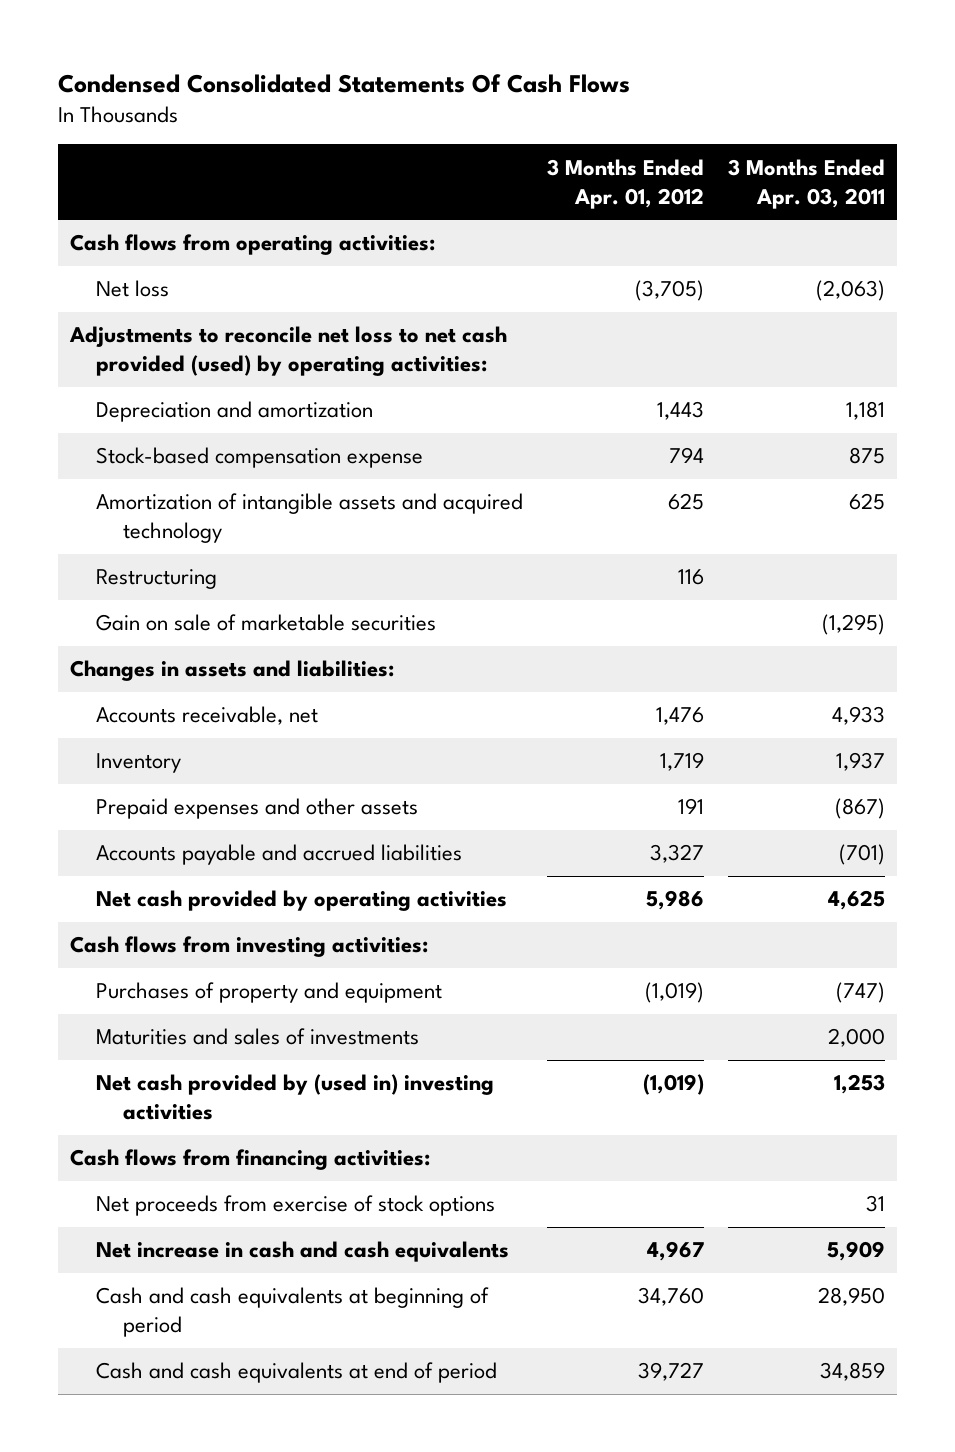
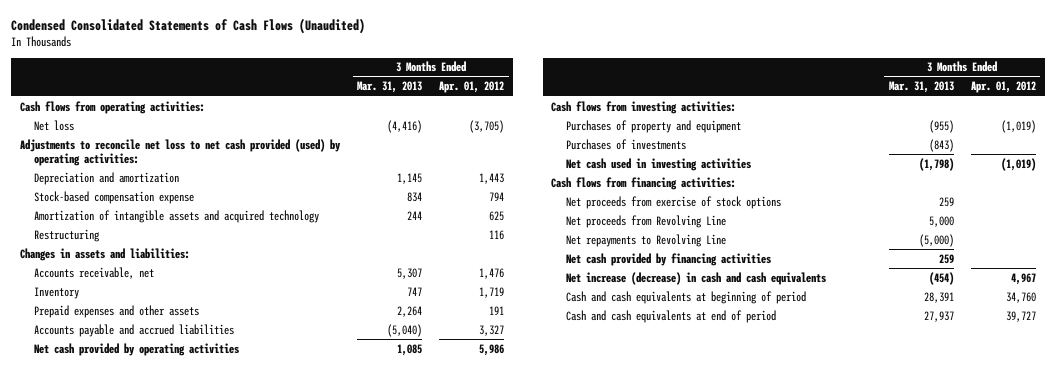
[57,74,630,94] Condensed Consolidated Statements Of Cash Flows -> [11,17,366,34] Condensed Consolidated Statements of Cash Flows (Unaudited)
[728,158,886,209] 3 Months Ended Apr. 03, 2011 -> none
none -> [357,81,423,94] Mar. 31, 2013
[96,614,437,632] Gain on sale of marketable securities -> none
[96,1028,420,1046] Maturities and sales of investments -> none
none -> [566,138,687,150] Purchases of investments
[96,1074,495,1121] Net cash provided by (used in) investing activities -> [566,157,752,171] Net cash used in investing activities
none -> [566,214,727,228] Net proceeds from Revolving Line
none -> [566,233,727,247] Net repayments to Revolving Line
none -> [566,252,772,266] Net cash provided by financing activities
[96,1241,510,1263] Net increase in cash and cash equivalents -> [566,271,827,285] Net increase (decrease) in cash and cash equivalents

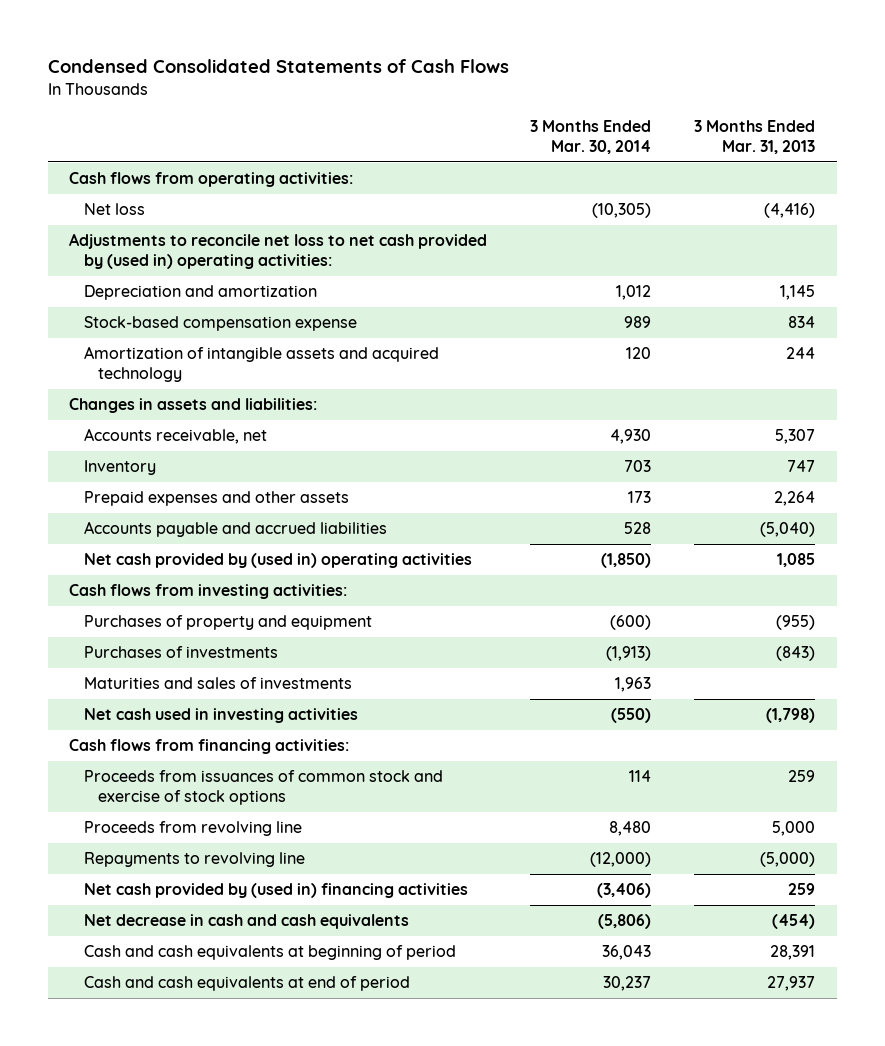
[11,17,366,34] Condensed Consolidated Statements of Cash Flows (Unaudited) -> [47,58,509,73] Condensed Consolidated Statements of Cash Flows
[439,81,505,94] Apr. 01, 2012 -> none
none -> [530,119,652,155] 3 Months Ended Mar. 30, 2014
[19,138,341,166] Adjustments to reconcile net loss to net cash provided (used) by operating activities: -> [69,233,488,270] Adjustments to reconcile net loss to net cash provided by (used in) operating activities:
[34,228,101,242] Restructuring -> none
[34,342,240,356] Net cash provided by operating activities -> [83,553,472,569] Net cash provided by (used in) operating activities
none -> [83,677,352,690] Maturities and sales of investments
[566,195,782,209] Net proceeds from exercise of stock options -> [83,770,443,806] Proceeds from issuances of common stock and exercise of stock options
[566,214,727,228] Net proceeds from Revolving Line -> [83,821,302,837] Proceeds from revolving line
[566,233,727,247] Net repayments to Revolving Line -> [83,852,305,868] Repayments to revolving line
[566,252,772,266] Net cash provided by financing activities -> [83,883,468,899] Net cash provided by (used in) financing activities
[566,271,827,285] Net increase (decrease) in cash and cash equivalents -> [83,914,409,930] Net decrease in cash and cash equivalents

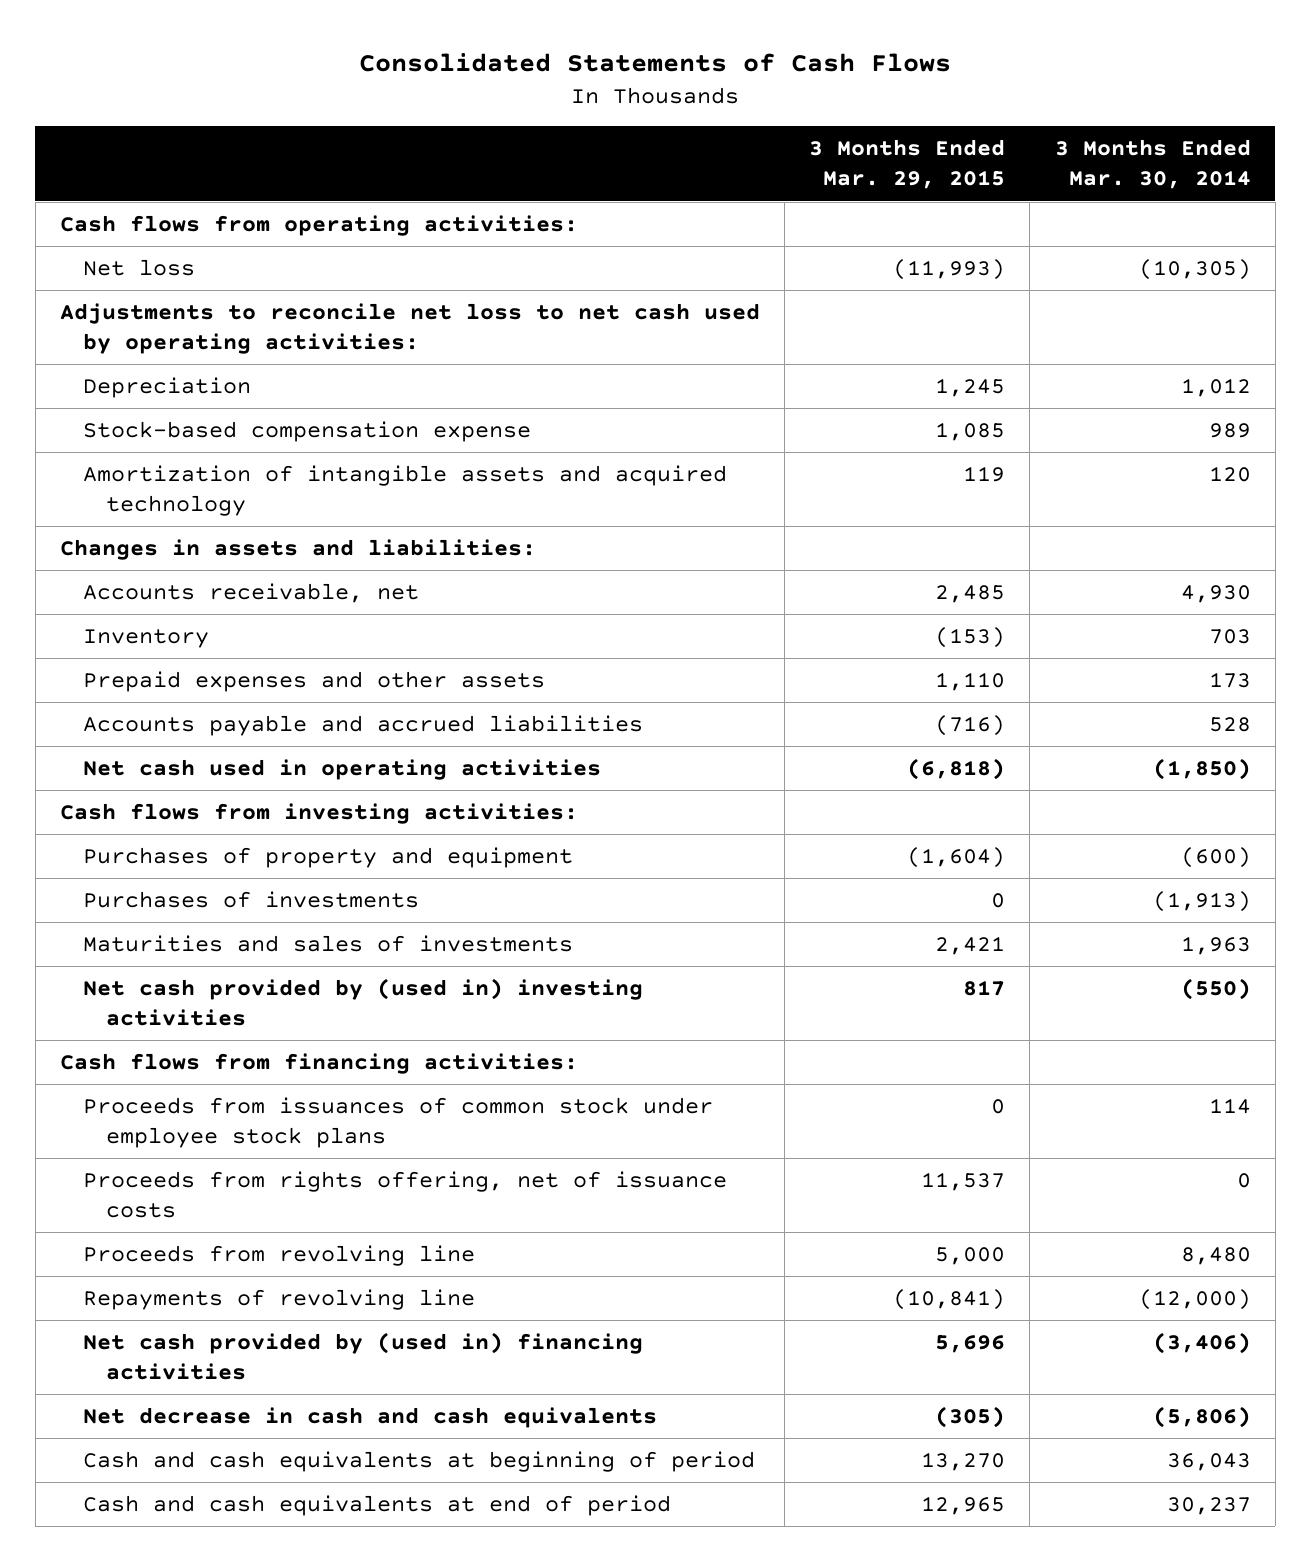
[47,58,509,73] Condensed Consolidated Statements of Cash Flows -> [359,53,952,73] Consolidated Statements of Cash Flows
[694,119,816,155] 3 Months Ended Mar. 31, 2013 -> none
none -> [809,139,1006,190] 3 Months Ended Mar. 29, 2015
[69,233,488,270] Adjustments to reconcile net loss to net cash provided by (used in) operating activities: -> [59,302,760,355] Adjustments to reconcile net loss to net cash used by operating activities:
[83,285,317,301] Depreciation and amortization -> [82,376,251,398] Depreciation
[83,553,472,569] Net cash provided by (used in) operating activities -> [82,758,601,780] Net cash used in operating activities
[83,708,358,724] Net cash used in investing activities -> [82,977,643,1027] Net cash provided by (used in) investing activities
[83,770,443,806] Proceeds from issuances of common stock and exercise of stock options -> [82,1096,713,1149] Proceeds from issuances of common stock under employee stock plans
none -> [82,1170,727,1219] Proceeds from rights offering, net of issuance costs
[83,852,305,868] Repayments to revolving line -> [82,1288,475,1310] Repayments of revolving line

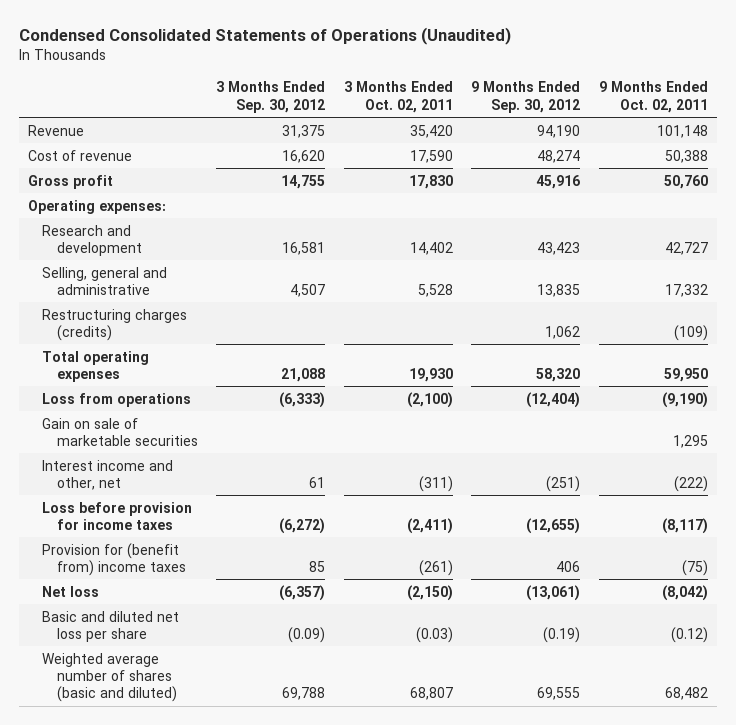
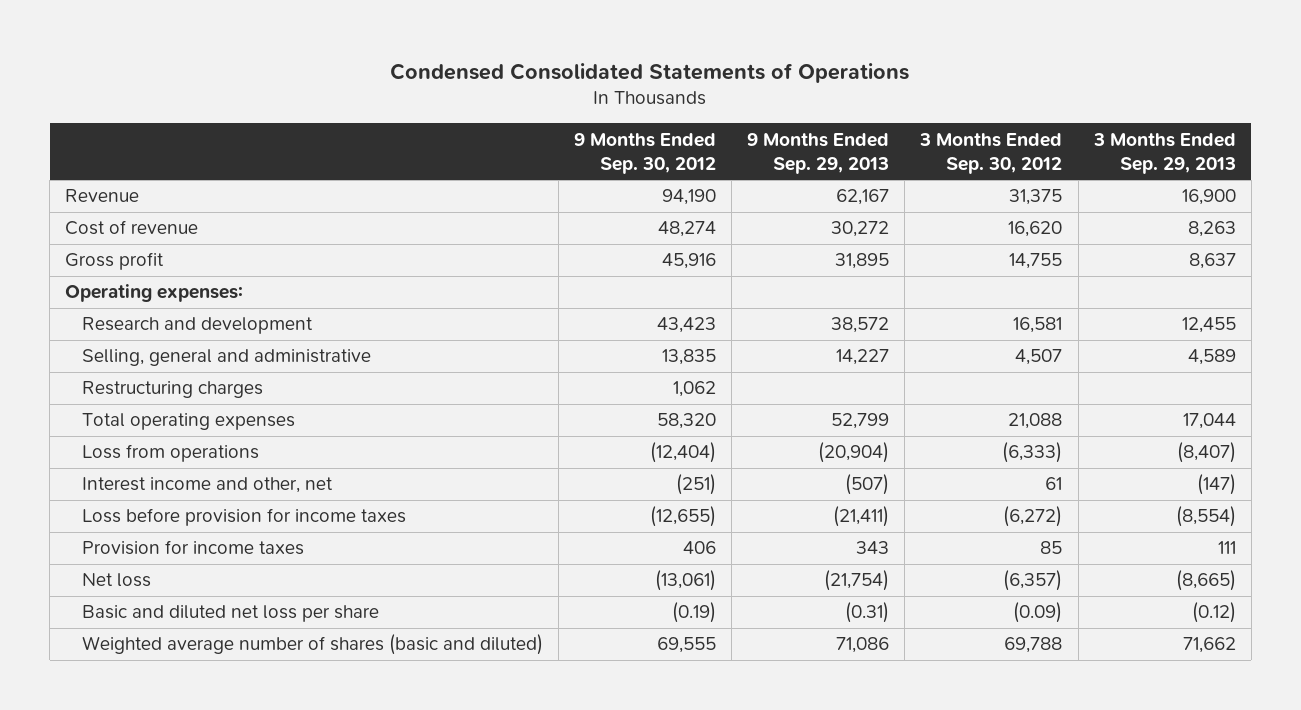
[19,27,512,46] Condensed Consolidated Statements of Operations (Unaudited) -> [390,62,910,83] Condensed Consolidated Statements of Operations
[343,81,453,113] 3 Months Ended Oct. 02, 2011 -> none
[598,81,708,113] 9 Months Ended Oct. 02, 2011 -> none
none -> [747,132,890,174] 9 Months Ended Sep. 29, 2013
none -> [1092,132,1236,174] 3 Months Ended Sep. 29, 2013
[42,308,188,341] Restructuring charges (credits) -> [81,381,263,399] Restructuring charges
[42,417,198,446] Gain on sale of marketable securities -> none
[42,542,186,576] Provision for (benefit from) income taxes -> [81,540,304,556] Provision for income taxes

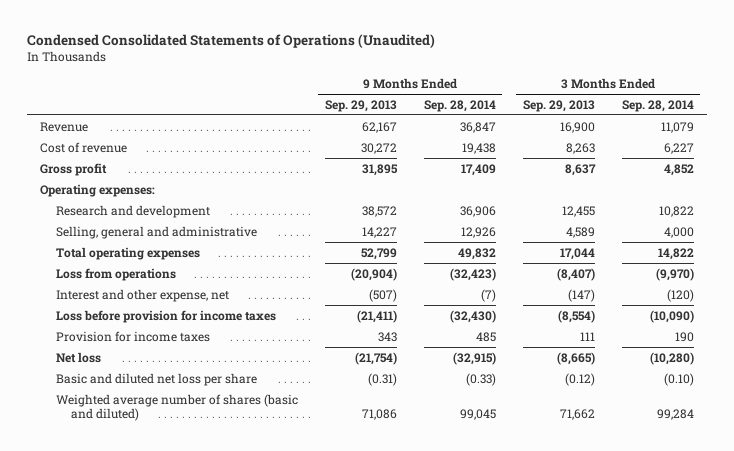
[390,62,910,83] Condensed Consolidated Statements of Operations -> [26,34,435,49] Condensed Consolidated Statements of Operations (Unaudited)
[574,132,717,174] 9 Months Ended Sep. 30, 2012 -> none
[919,132,1063,174] 3 Months Ended Sep. 30, 2012 -> none
none -> [423,99,496,112] Sep. 28, 2014
none -> [621,99,694,112] Sep. 28, 2014
[81,381,263,399] Restructuring charges -> none
[81,477,333,494] Interest income and other, net -> [55,288,229,302] Interest and other expense, net

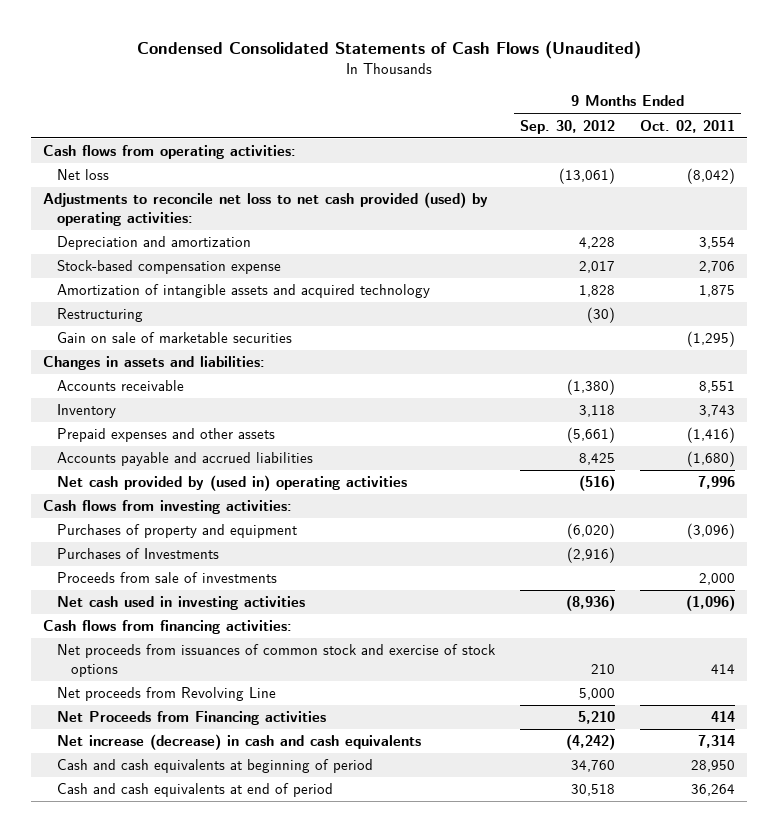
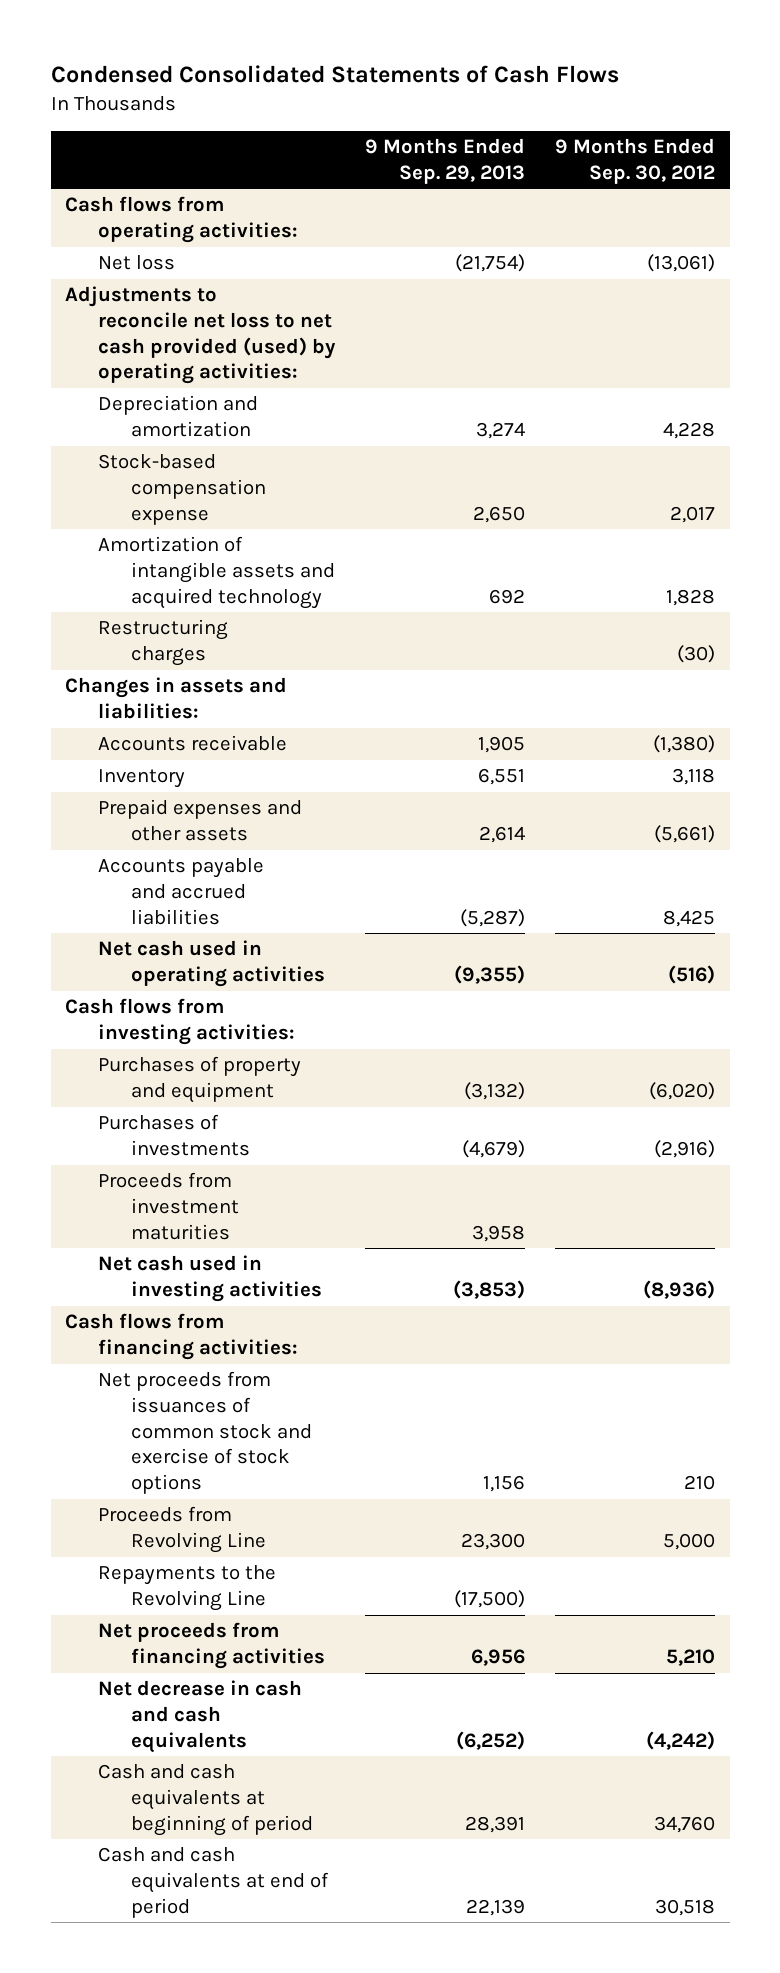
[137,41,642,60] Condensed Consolidated Statements of Cash Flows (Unaudited) -> [50,65,619,84] Condensed Consolidated Statements of Cash Flows
[639,119,735,133] Oct. 02, 2011 -> none
none -> [365,138,526,184] 9 Months Ended Sep. 29, 2013
[57,332,293,344] Gain on sale of marketable securities -> none
[57,308,144,323] Restructuring -> [98,619,229,667] Restructuring charges
[57,475,408,492] Net cash provided by (used in) operating activities -> [98,940,326,988] Net cash used in operating activities
[57,548,220,560] Purchases of Investments -> [98,1114,251,1157] Purchases of investments
[57,572,278,584] Proceeds from sale of investments -> [98,1172,240,1240] Proceeds from investment maturities
[57,687,277,702] Net proceeds from Revolving Line -> [98,1506,267,1554] Proceeds from Revolving Line
none -> [98,1565,277,1612] Repayments to the Revolving Line
[57,711,327,726] Net Proceeds from Financing activities -> [98,1622,326,1670] Net proceeds from financing activities
[57,734,422,751] Net increase (decrease) in cash and cash equivalents -> [98,1680,303,1753] Net decrease in cash and cash equivalents

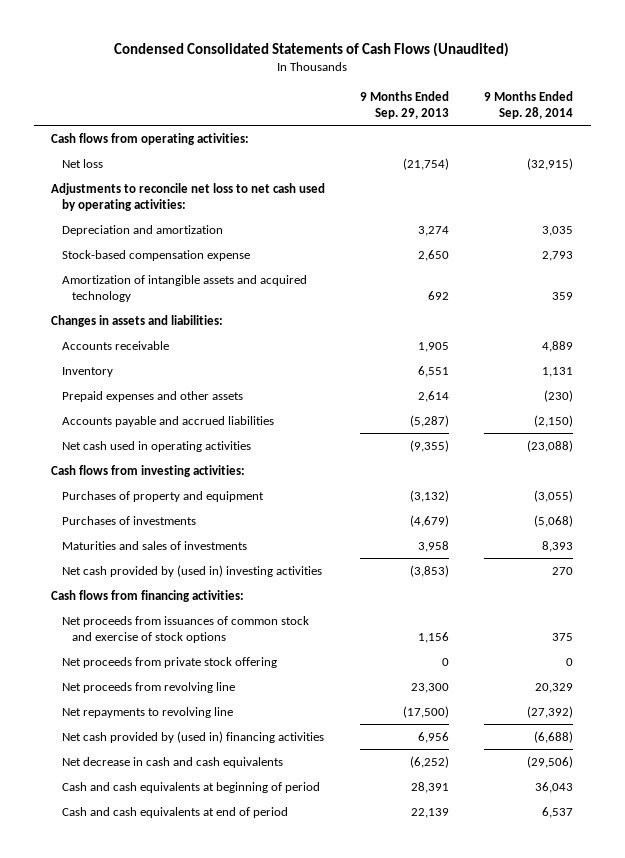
[50,65,619,84] Condensed Consolidated Statements of Cash Flows -> [114,41,510,57] Condensed Consolidated Statements of Cash Flows (Unaudited)
[554,138,715,184] 9 Months Ended Sep. 30, 2012 -> none
none -> [484,91,574,119] 9 Months Ended Sep. 28, 2014
[65,286,337,385] Adjustments to reconcile net loss to net cash provided (used) by operating activities: -> [51,182,326,211] Adjustments to reconcile net loss to net cash used by operating activities:
[98,619,229,667] Restructuring charges -> none
[98,1172,240,1240] Proceeds from investment maturities -> [61,540,247,550] Maturities and sales of investments
[98,1255,323,1303] Net cash used in investing activities -> [61,564,322,577] Net cash provided by (used in) investing activities
none -> [61,656,277,668] Net proceeds from private stock offering
[98,1506,267,1554] Proceeds from Revolving Line -> [61,681,235,693] Net proceeds from revolving line
[98,1565,277,1612] Repayments to the Revolving Line -> [61,706,233,718] Net repayments to revolving line
[98,1622,326,1670] Net proceeds from financing activities -> [61,730,324,743] Net cash provided by (used in) financing activities

